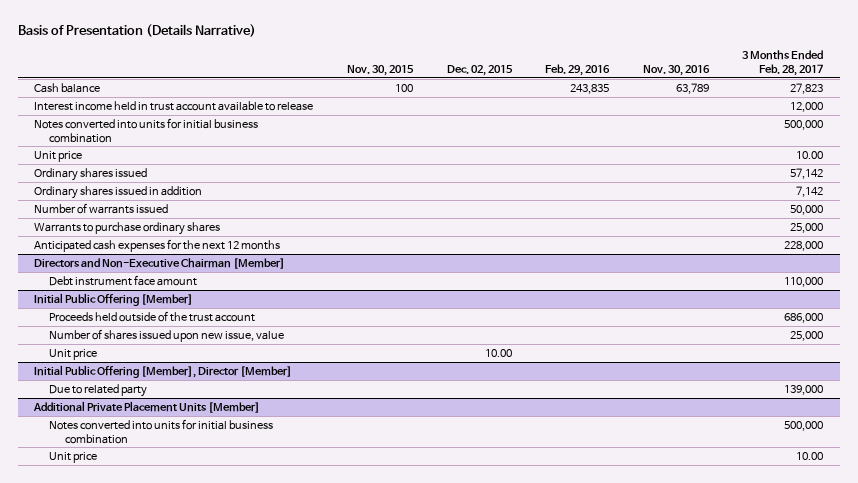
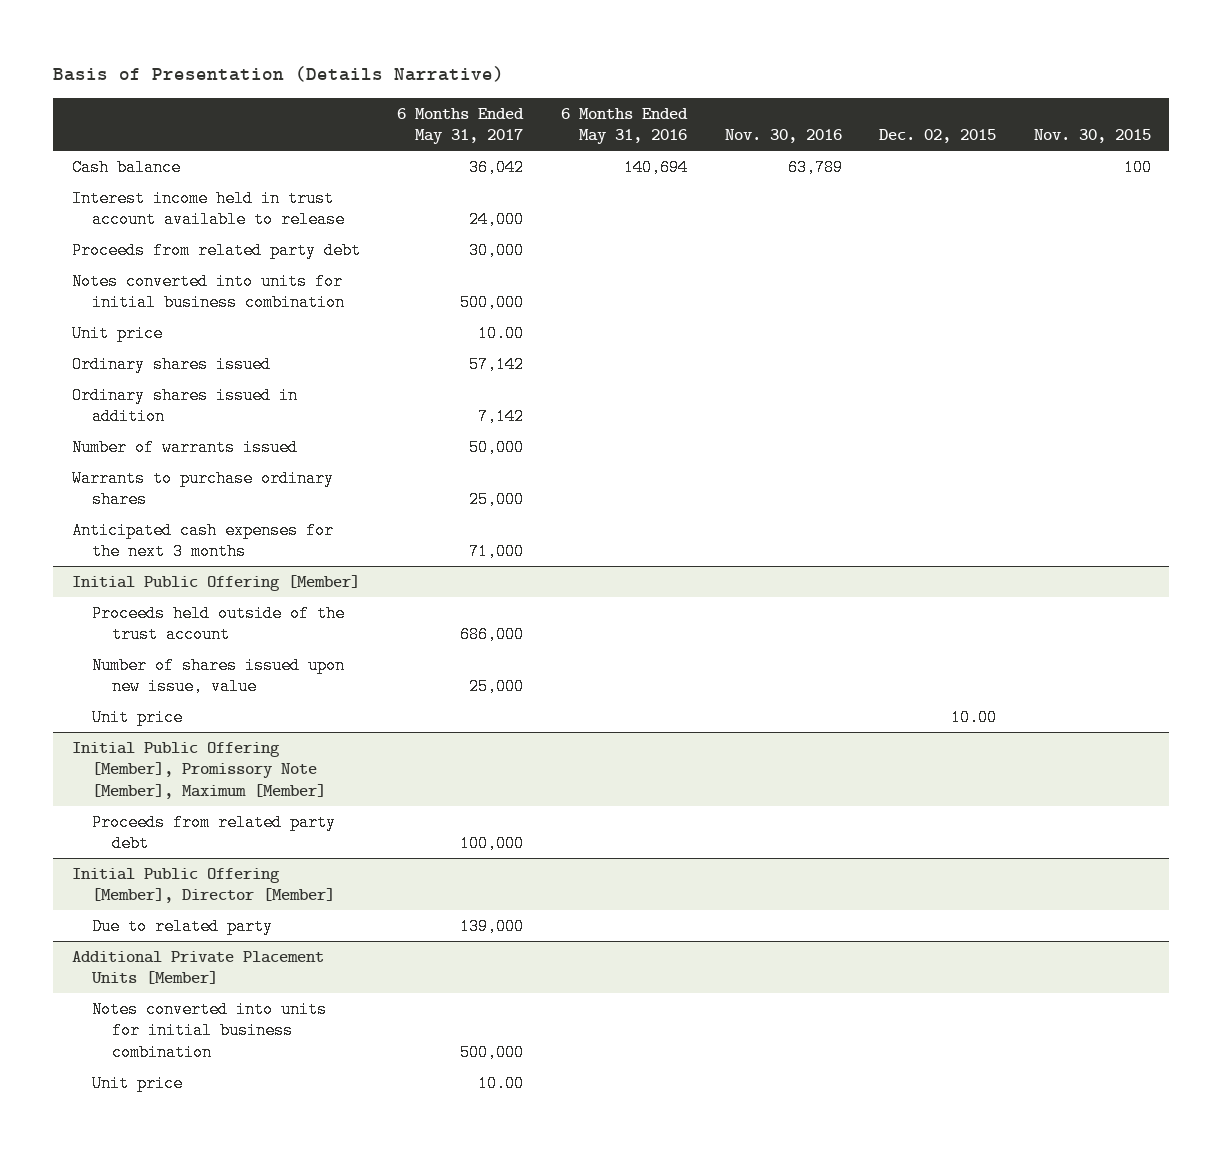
[545,63,611,76] Feb. 29, 2016 -> none
[742,50,824,76] 3 Months Ended Feb. 28, 2017 -> none
none -> [397,107,525,145] 6 Months Ended May 31, 2017
none -> [560,107,688,145] 6 Months Ended May 31, 2016
none -> [71,241,361,259] Proceeds from related party debt
[34,258,286,270] Directors and Non-Executive Chairman [Member] -> none
[49,275,198,287] Debt instrument face amount -> none
[34,239,281,253] Anticipated cash expenses for the next 12 months -> [71,521,334,561] Anticipated cash expenses for the next 3 months
none -> [71,741,327,799] Initial Public Offering [Member], Promissory Note [Member], Maximum [Member]
none -> [92,813,337,853] Proceeds from related party debt

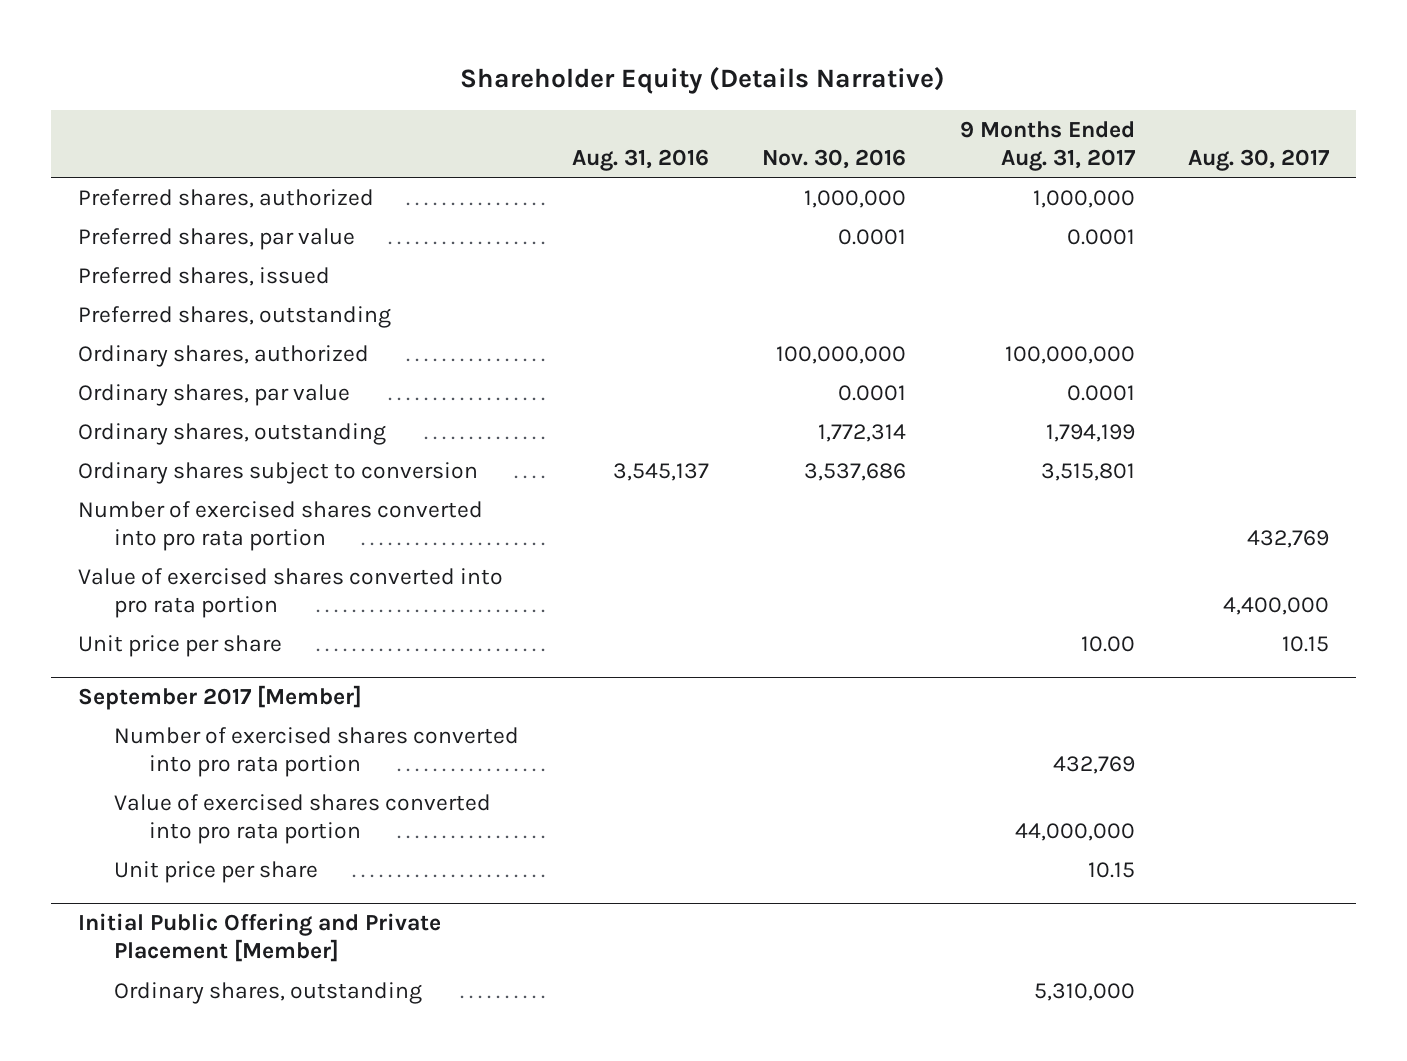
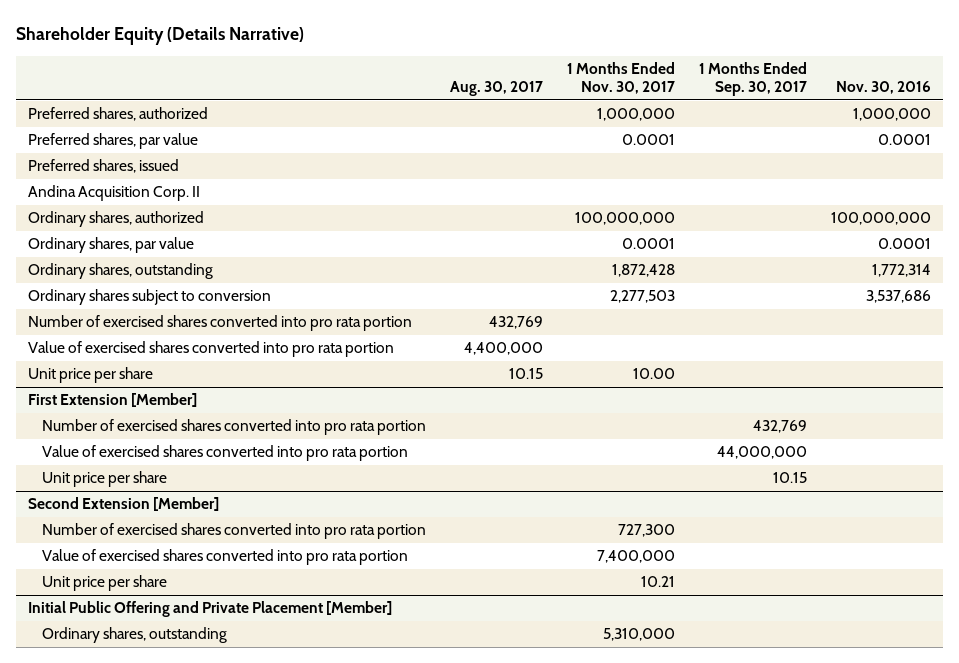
[571,148,709,171] Aug. 31, 2016 -> none
[959,120,1136,171] 9 Months Ended Aug. 31, 2017 -> none
none -> [567,61,676,95] 1 Months Ended Nov. 30, 2017
none -> [698,61,807,97] 1 Months Ended Sep. 30, 2017
[77,305,391,328] Preferred shares, outstanding -> [28,185,201,202] Andina Acquisition Corp. II
[77,684,362,710] September 2017 [Member] -> none
[113,726,519,777] Number of exercised shares converted into pro rata portion -> none
[113,793,491,844] Value of exercised shares converted into pro rata portion -> none
[113,860,318,883] Unit price per share -> none
none -> [28,393,198,408] First Extension [Member]
none -> [42,419,427,436] Number of exercised shares converted into pro rata portion
none -> [42,445,409,462] Value of exercised shares converted into pro rata portion
none -> [42,471,168,488] Unit price per share
none -> [28,497,220,512] Second Extension [Member]
none -> [42,523,427,540] Number of exercised shares converted into pro rata portion
none -> [42,549,409,566] Value of exercised shares converted into pro rata portion
none -> [42,575,168,592] Unit price per share

